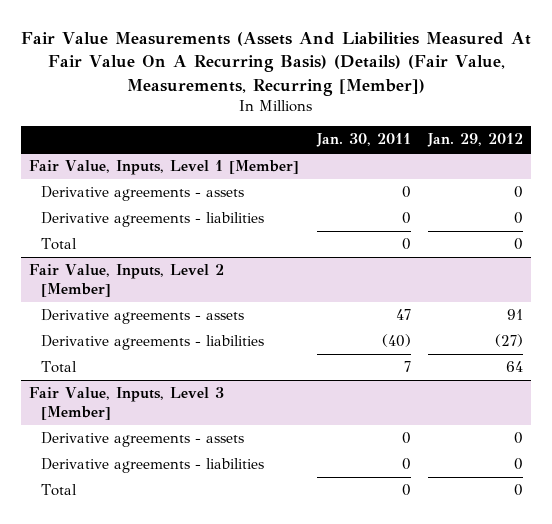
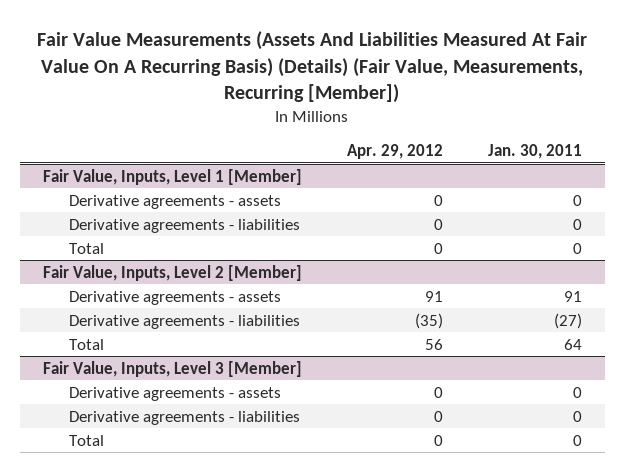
[426,133,523,148] Jan. 29, 2012 -> none
none -> [346,144,443,160] Apr. 29, 2012
[395,309,411,321] 47 -> [564,290,583,302] 91
[381,334,411,348] (40) -> [554,312,583,329] (27)
[403,361,411,373] 7 -> [564,338,583,350] 64

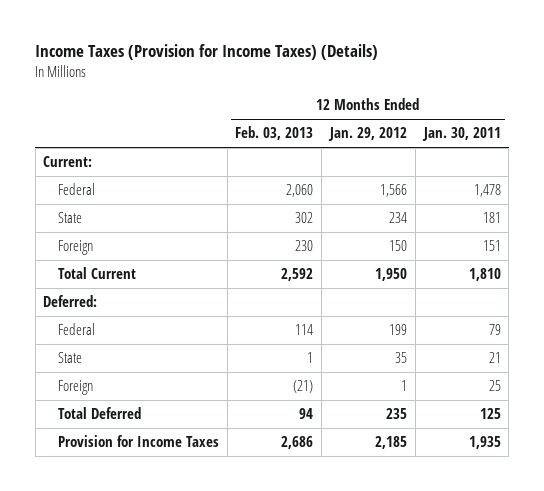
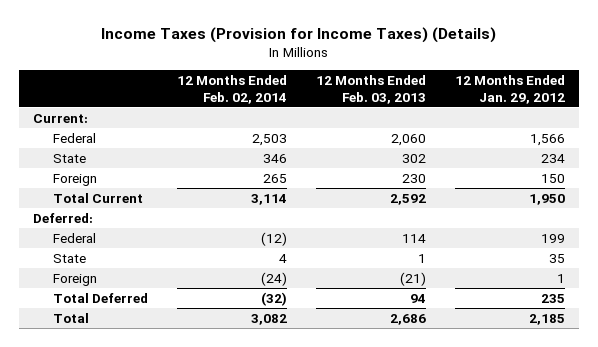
[421,127,501,142] Jan. 30, 2011 -> none
none -> [176,75,287,104] 12 Months Ended Feb. 02, 2014
[57,435,219,448] Provision for Income Taxes -> [52,312,89,323] Total

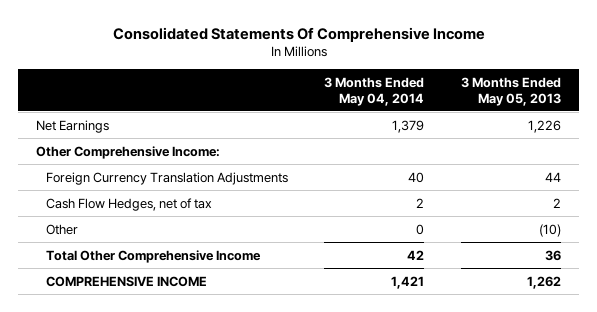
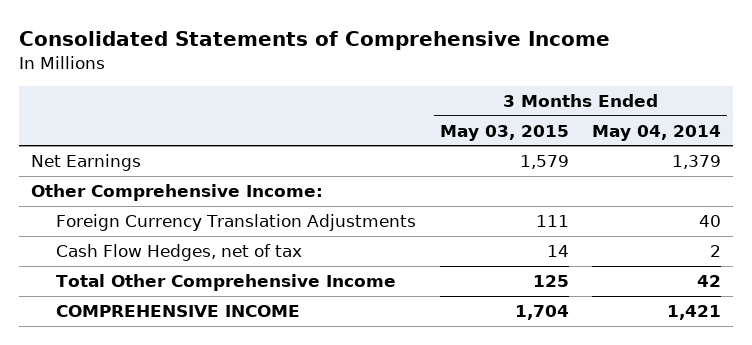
[112,26,485,42] Consolidated Statements Of Comprehensive Income -> [18,30,610,50] Consolidated Statements of Comprehensive Income
[460,77,561,106] 3 Months Ended May 05, 2013 -> none
none -> [439,124,569,141] May 03, 2015
[45,223,78,235] Other -> none

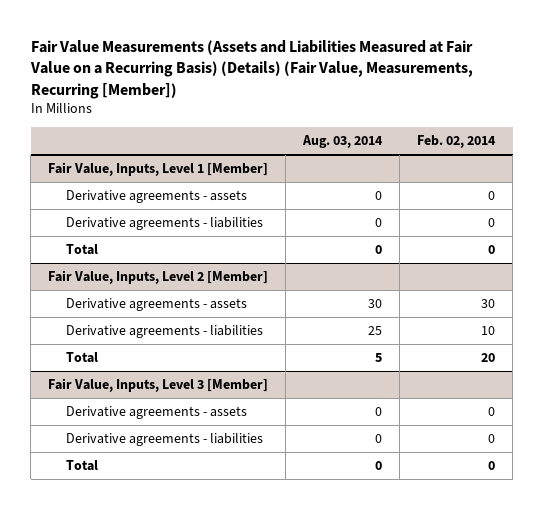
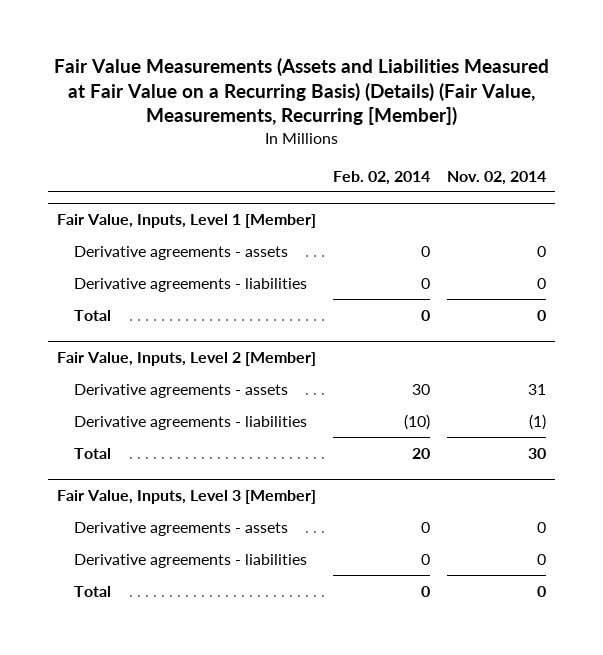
[302,135,384,149] Aug. 03, 2014 -> none
none -> [447,170,547,185] Nov. 02, 2014
[481,326,496,336] 10 -> [404,413,431,430] (10)

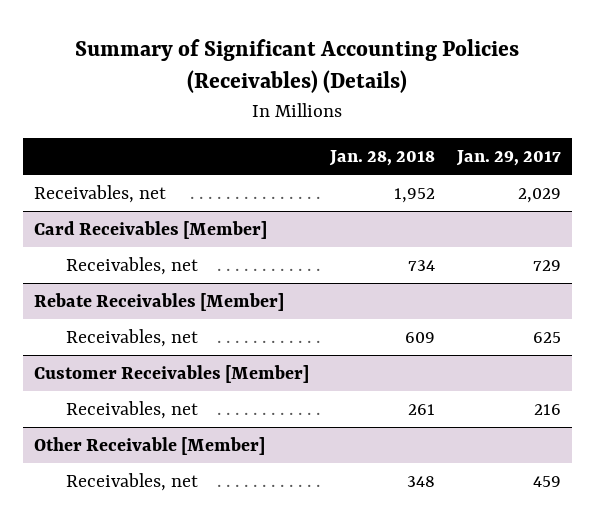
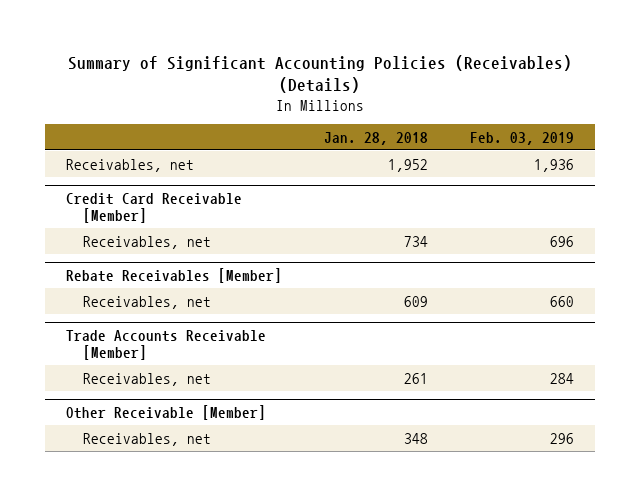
[456,150,562,167] Jan. 29, 2017 -> none
none -> [469,131,574,145] Feb. 03, 2019
[33,221,267,240] Card Receivables [Member] -> none
none -> [65,193,242,223] Credit Card Receivable [Member]
[33,365,309,384] Customer Receivables [Member] -> [65,330,266,360] Trade Accounts Receivable [Member]

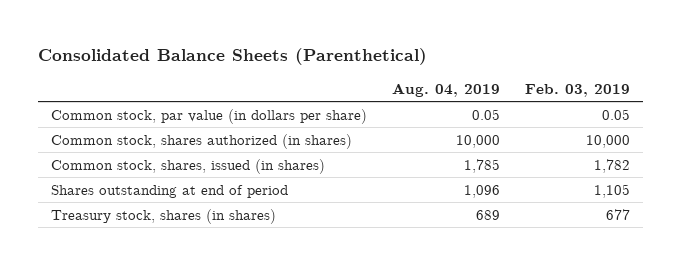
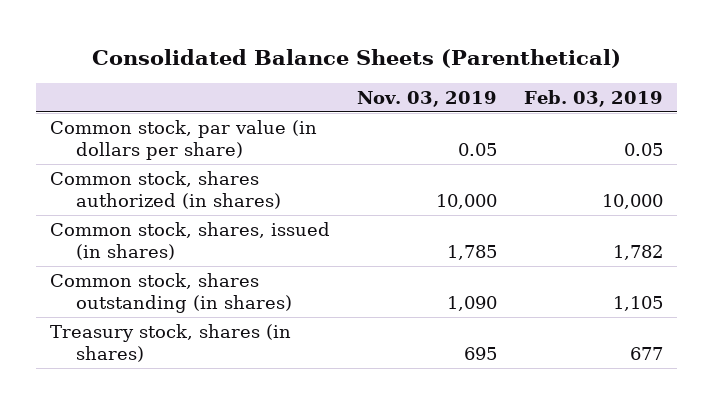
[391,83,500,98] Aug. 04, 2019 -> none
none -> [357,90,498,107] Nov. 03, 2019
[50,184,288,198] Shares outstanding at end of period -> [50,273,293,313] Common stock, shares outstanding (in shares)

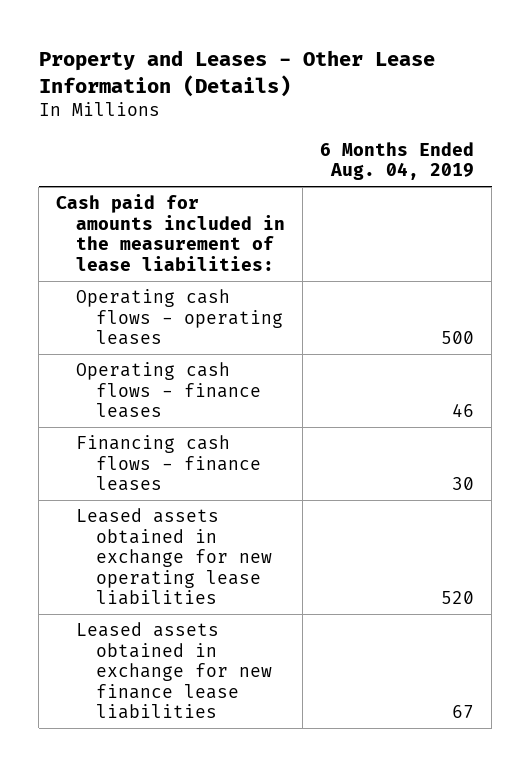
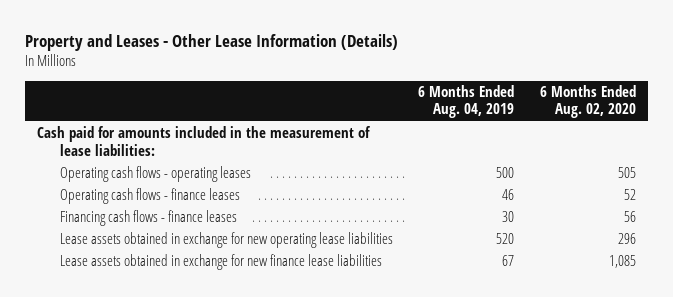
none -> [539,84,636,119] 6 Months Ended Aug. 02, 2020
[76,508,273,606] Leased assets obtained in exchange for new operating lease liabilities -> [59,232,393,249] Lease assets obtained in exchange for new operating lease liabilities
[76,622,273,720] Leased assets obtained in exchange for new finance lease liabilities -> [59,254,382,271] Lease assets obtained in exchange for new finance lease liabilities

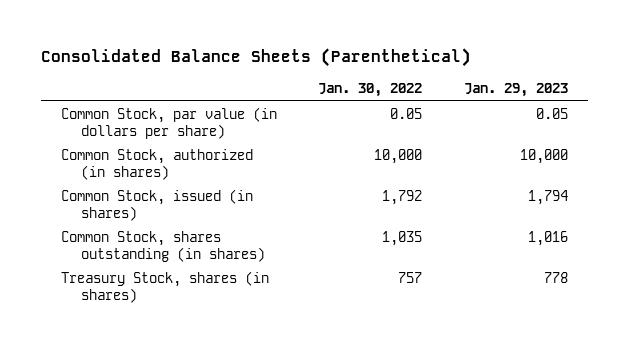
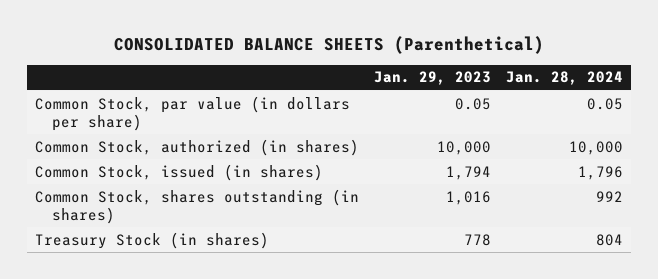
[40,48,471,68] Consolidated Balance Sheets (Parenthetical) -> [113,35,544,54] CONSOLIDATED BALANCE SHEETS (Parenthetical)
[318,83,423,98] Jan. 30, 2022 -> none
none -> [506,71,624,86] Jan. 28, 2024
[61,271,270,303] Treasury Stock, shares (in shares) -> [34,231,269,249] Treasury Stock (in shares)

